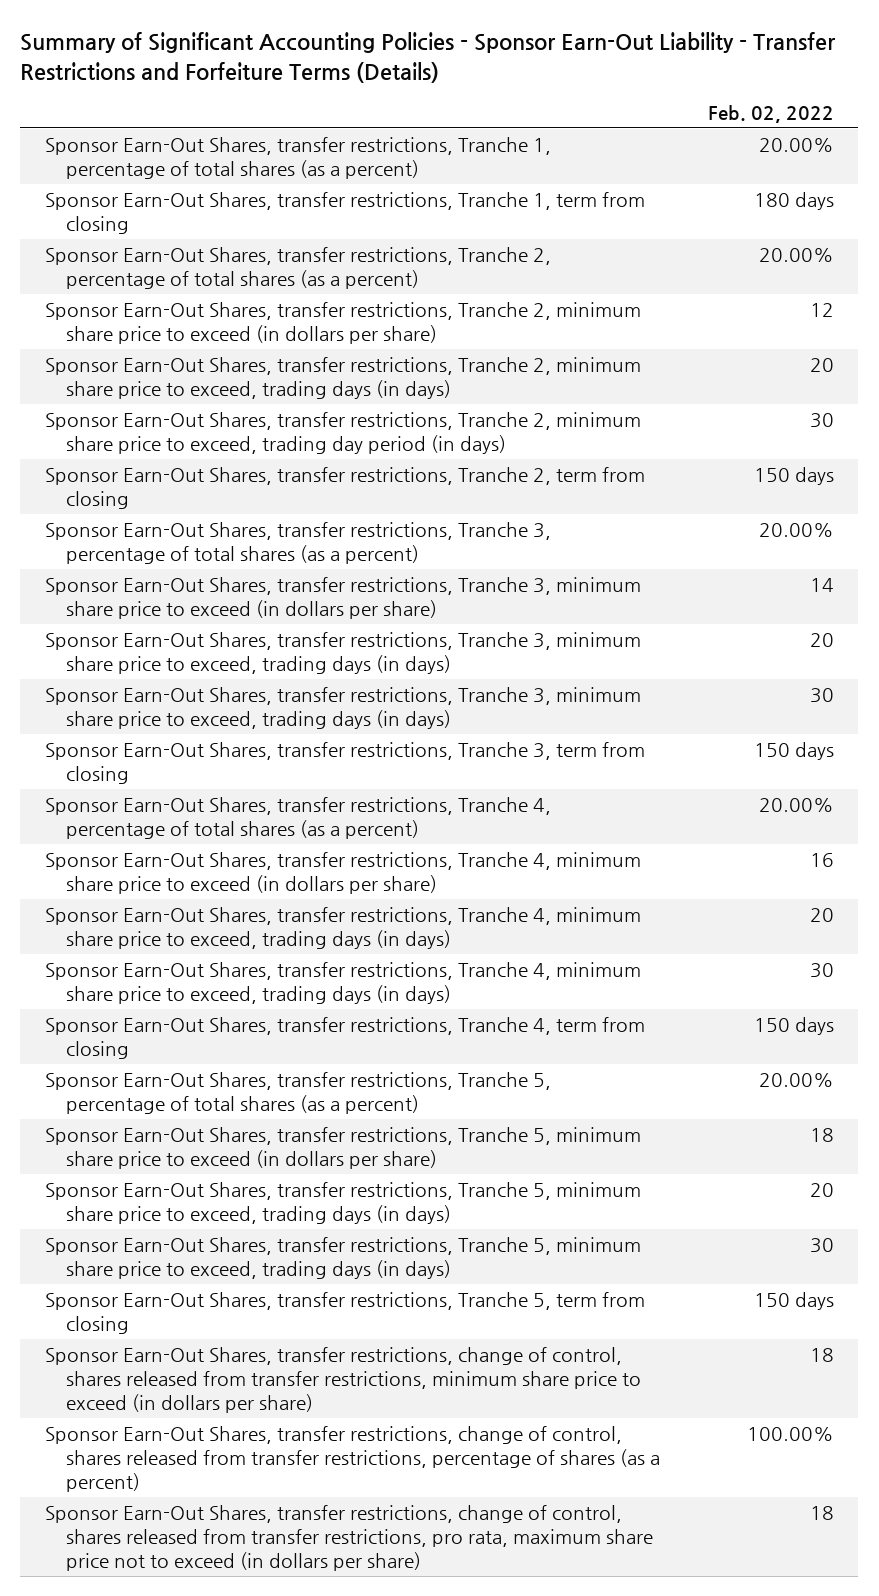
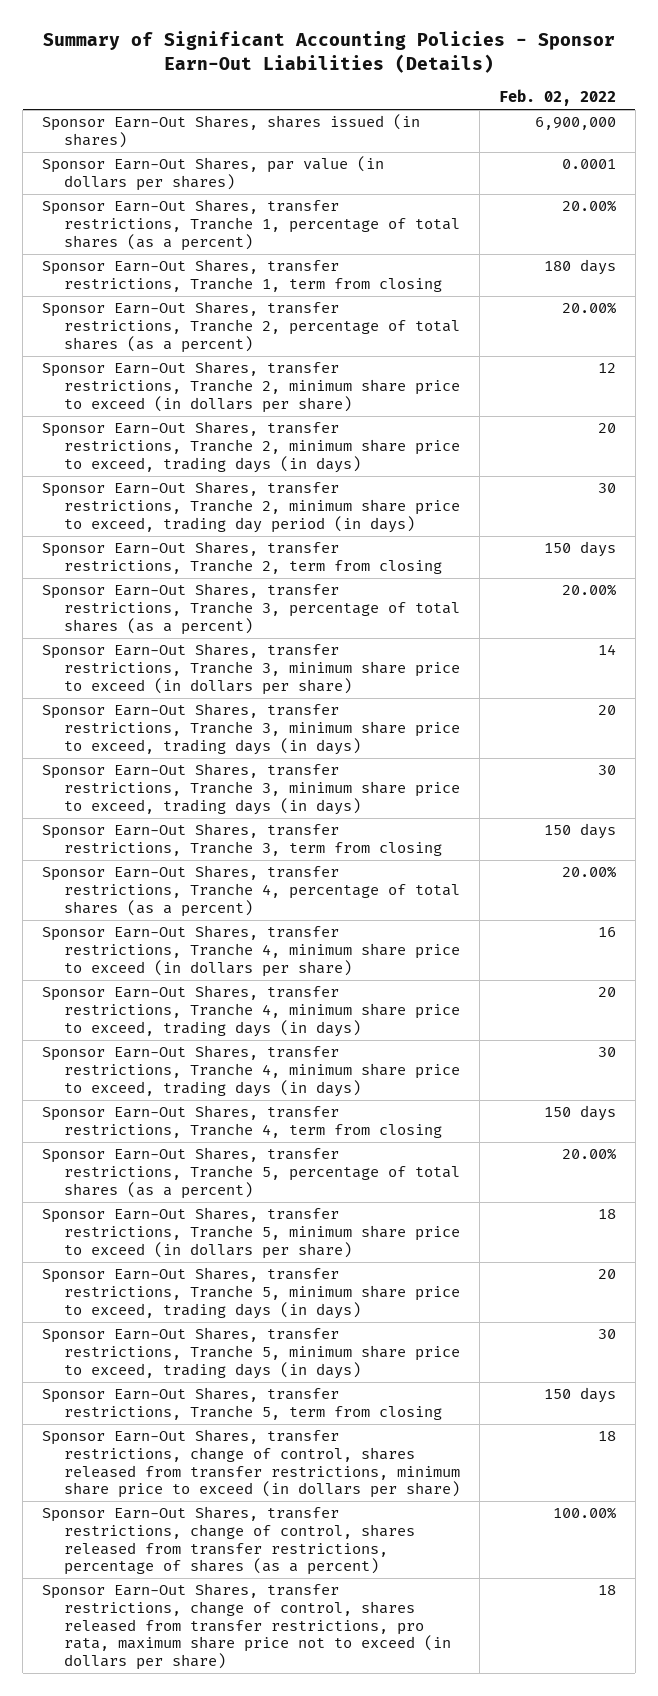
[20,32,837,83] Summary of Significant Accounting Policies - Sponsor Earn-Out Liability - Transfer Restrictions and Forfeiture Terms (Details) -> [43,31,616,73] Summary of Significant Accounting Policies - Sponsor Earn-Out Liabilities (Details)
none -> [42,114,421,149] Sponsor Earn-Out Shares, shares issued (in shares)
none -> [42,156,385,192] Sponsor Earn-Out Shares, par value (in dollars per shares)

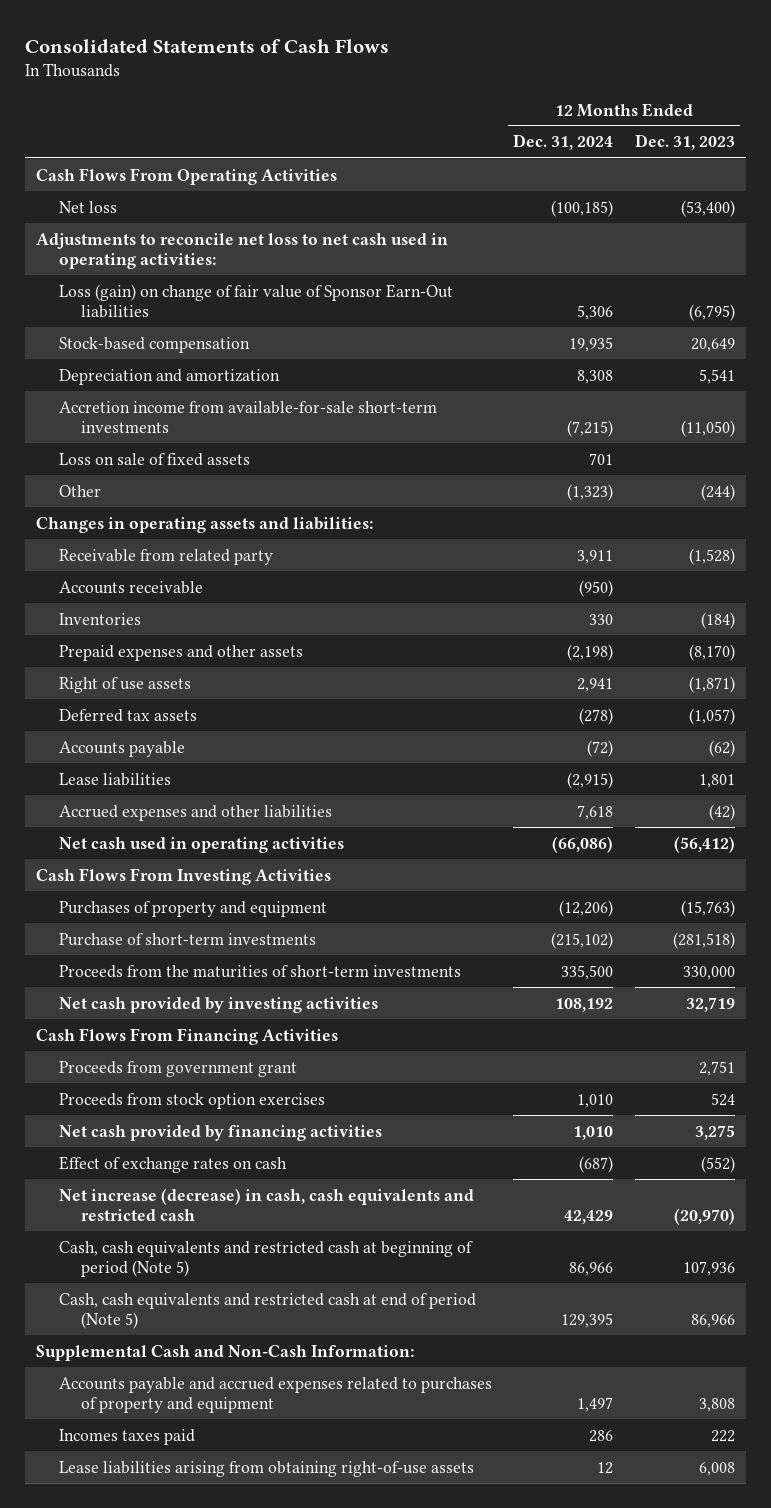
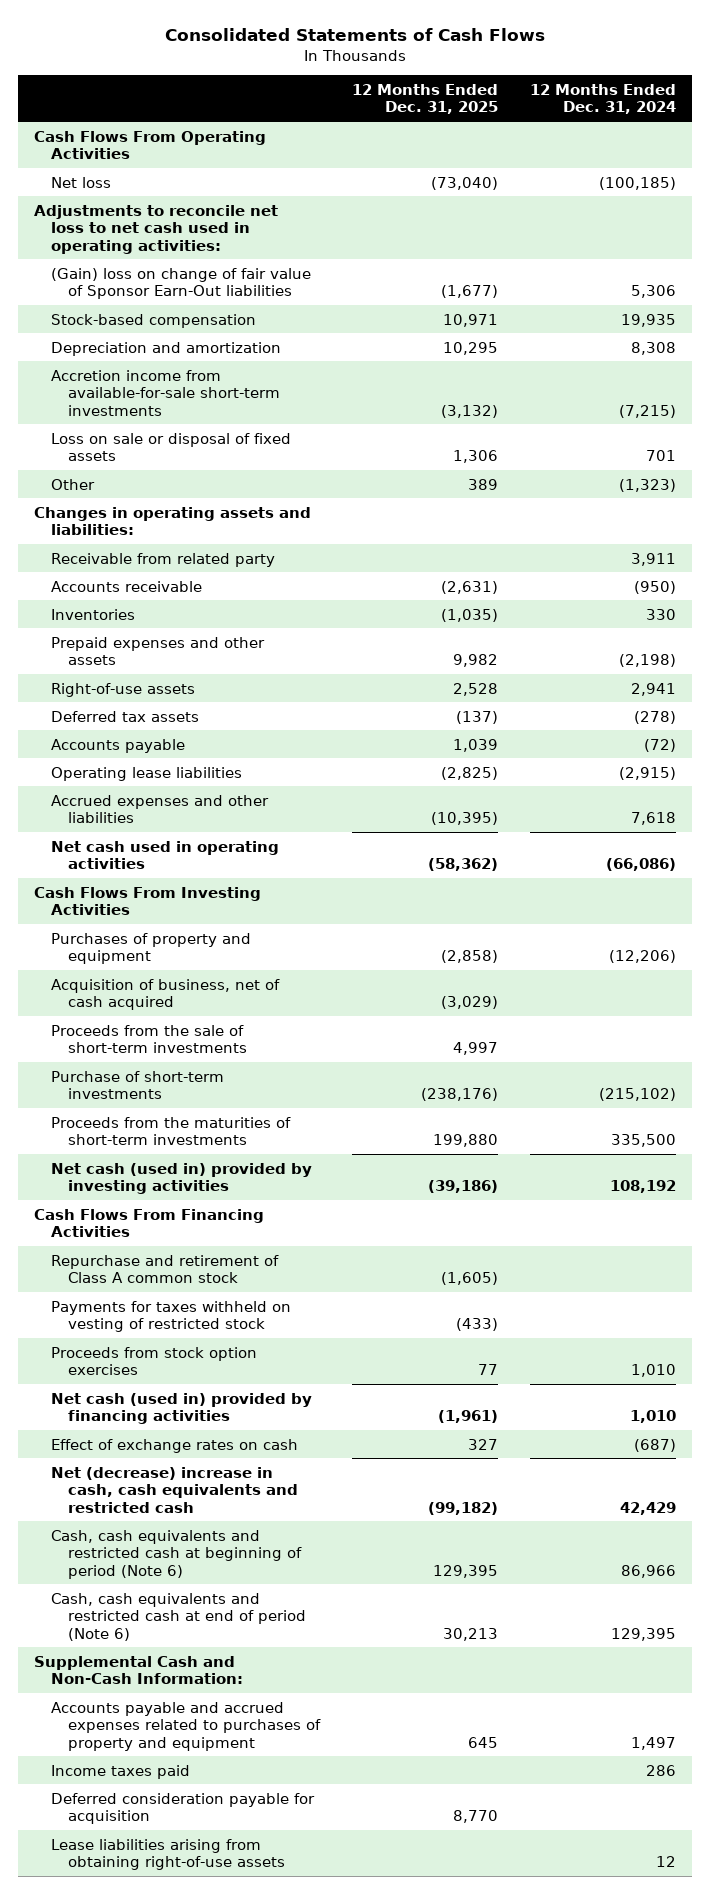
[634,134,735,151] Dec. 31, 2023 -> none
none -> [352,83,499,115] 12 Months Ended Dec. 31, 2025
[58,283,453,319] Loss (gain) on change of fair value of Sponsor Earn-Out liabilities -> [51,267,312,300] (Gain) loss on change of fair value of Sponsor Earn-Out liabilities
[58,452,250,466] Loss on sale of fixed assets -> [51,432,292,462] Loss on sale or disposal of fixed assets
[58,676,191,693] Right of use assets -> [51,682,196,697] Right-of-use assets
[58,772,171,786] Lease liabilities -> [51,766,243,781] Operating lease liabilities
none -> [51,978,281,1011] Acquisition of business, net of cash acquired
none -> [51,1024,248,1054] Proceeds from the sale of short-term investments
[58,996,378,1013] Net cash provided by investing activities -> [51,1162,313,1195] Net cash (used in) provided by investing activities
[58,1060,297,1077] Proceeds from government grant -> none
none -> [51,1254,280,1284] Repurchase and retirement of Class A common stock
none -> [51,1300,292,1333] Payments for taxes withheld on vesting of restricted stock
[58,1124,382,1141] Net cash provided by financing activities -> [51,1392,313,1425] Net cash (used in) provided by financing activities
[58,1187,474,1222] Net increase (decrease) in cash, cash equivalents and restricted cash -> [51,1466,299,1513] Net (decrease) increase in cash, cash equivalents and restricted cash
[58,1240,473,1278] Cash, cash equivalents and restricted cash at beginning of period (Note 5) -> [51,1529,303,1579] Cash, cash equivalents and restricted cash at beginning of period (Note 6)
[58,1292,476,1330] Cash, cash equivalents and restricted cash at end of period (Note 5) -> [51,1592,307,1641] Cash, cash equivalents and restricted cash at end of period (Note 6)
[58,1428,195,1445] Incomes taxes paid -> [51,1764,191,1779] Income taxes paid
none -> [51,1792,316,1825] Deferred consideration payable for acquisition

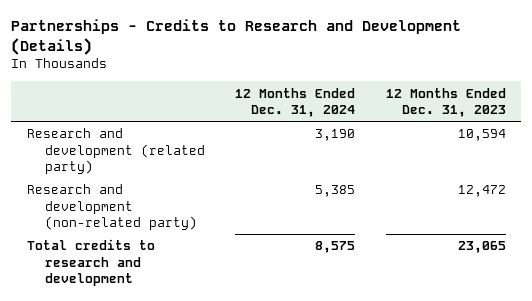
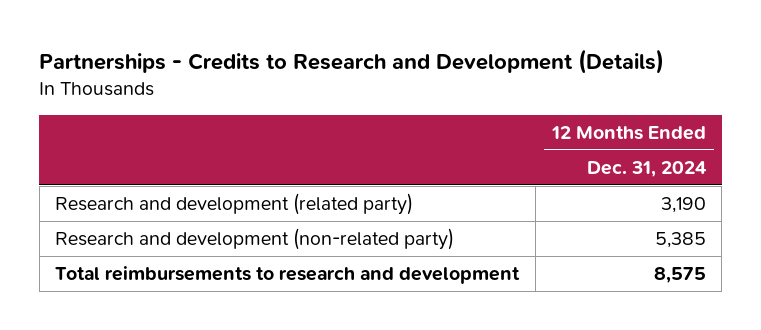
[385,87,506,117] 12 Months Ended Dec. 31, 2023 -> none
[26,239,155,286] Total credits to research and development -> [55,266,521,285] Total reimbursements to research and development

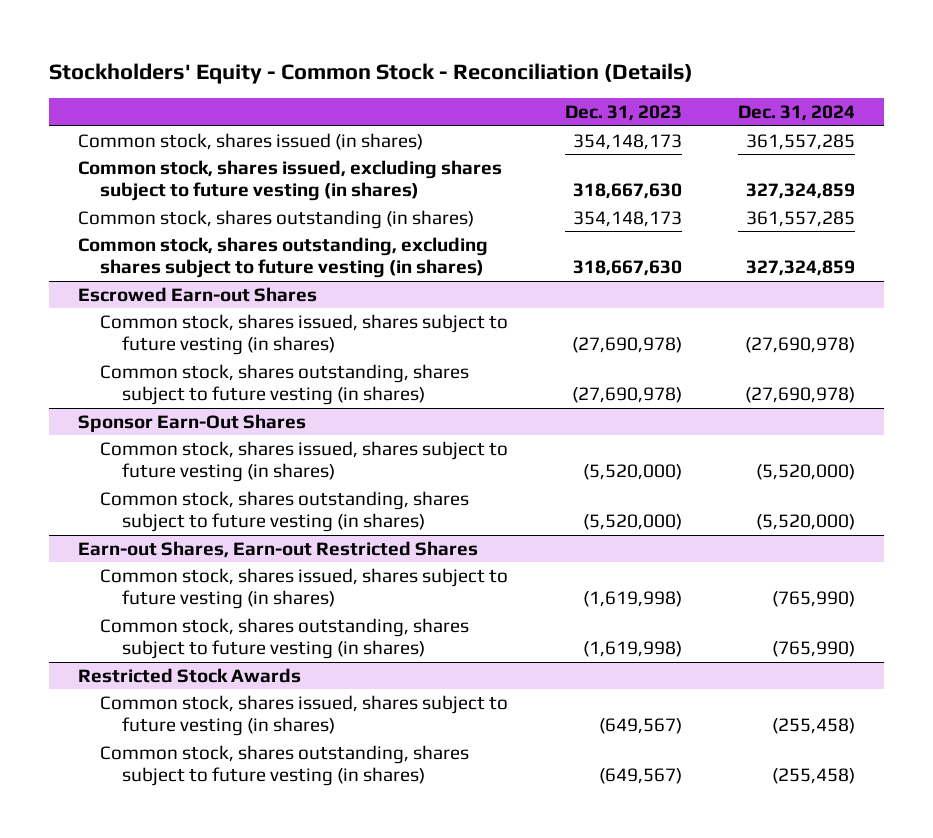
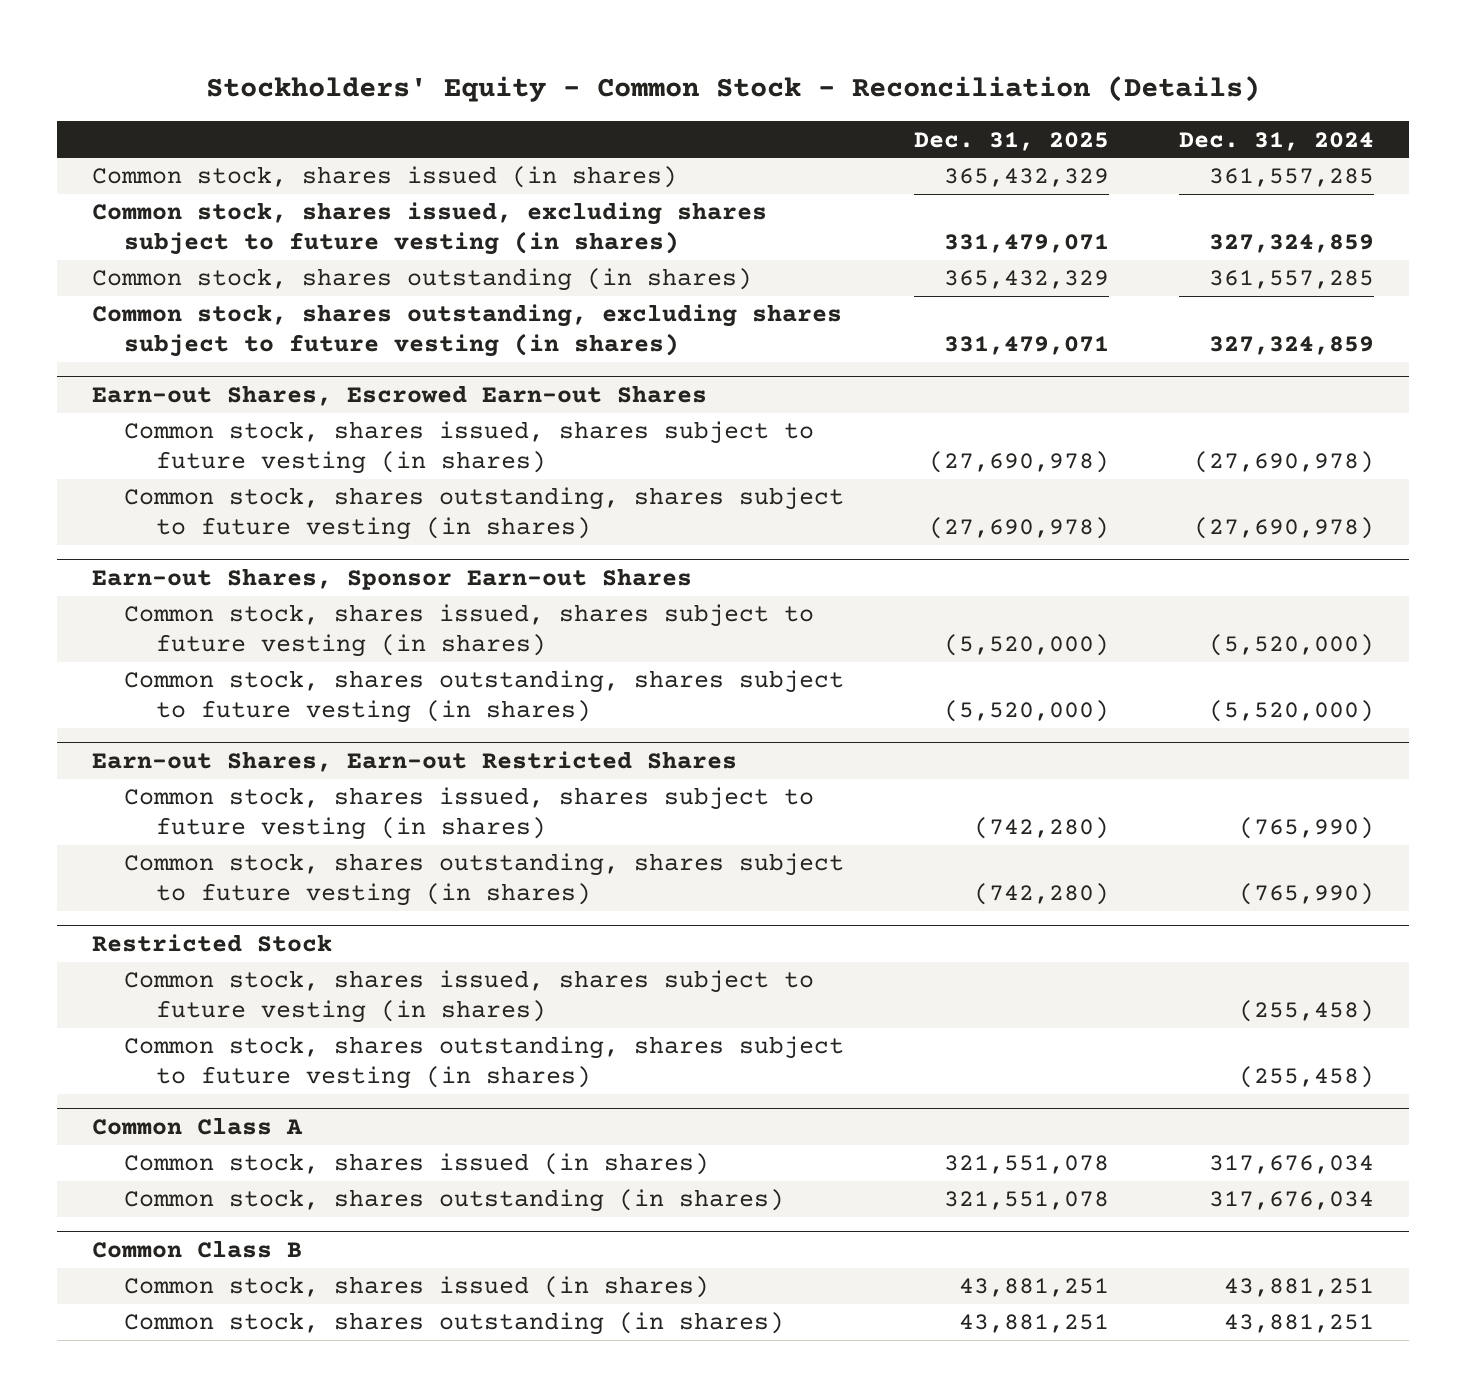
[564,105,682,122] Dec. 31, 2023 -> none
none -> [914,131,1110,151] Dec. 31, 2025
[77,286,317,302] Escrowed Earn-out Shares -> [91,385,707,407] Earn-out Shares, Escrowed Earn-out Shares
[77,413,306,432] Sponsor Earn-Out Shares -> [91,568,692,591] Earn-out Shares, Sponsor Earn-out Shares
[77,667,301,683] Restricted Stock Awards -> [91,934,332,953] Restricted Stock
none -> [91,1117,303,1136] Common Class A
none -> [124,1153,710,1176] Common stock, shares issued (in shares)
none -> [124,1189,785,1213] Common stock, shares outstanding (in shares)
none -> [91,1240,302,1259] Common Class B
none -> [124,1276,710,1299] Common stock, shares issued (in shares)
none -> [124,1312,785,1336] Common stock, shares outstanding (in shares)

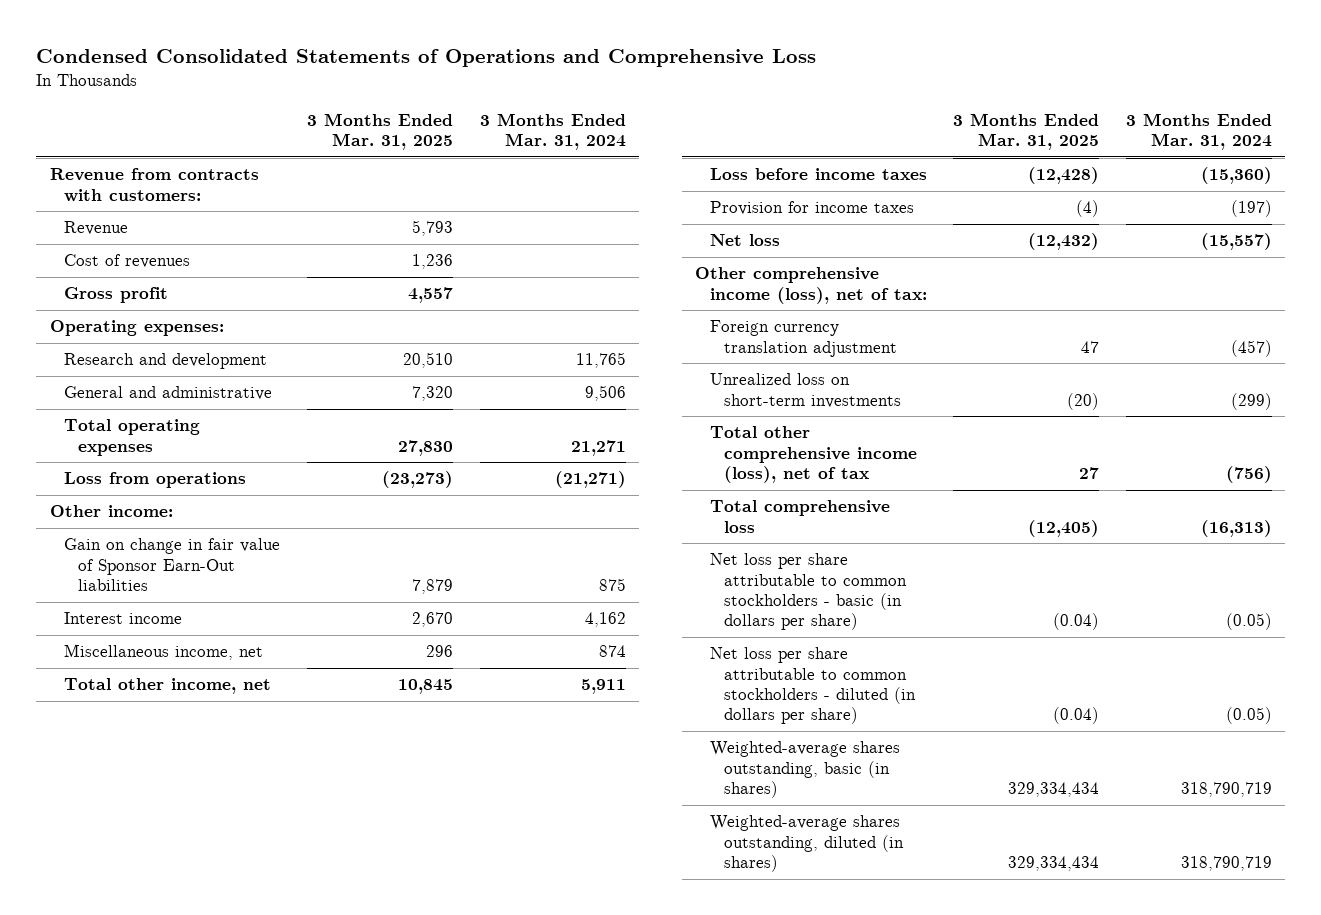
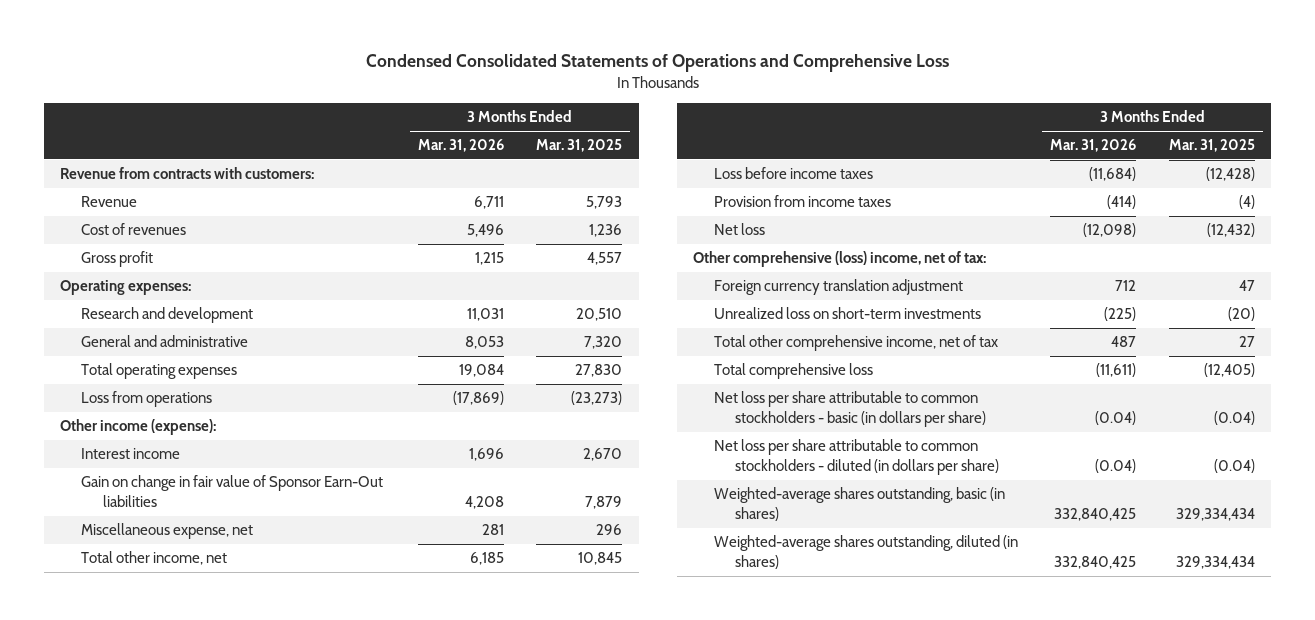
[479,112,626,151] 3 Months Ended Mar. 31, 2024 -> none
none -> [417,139,504,153] Mar. 31, 2026
[49,505,173,518] Other income: -> [60,419,217,436] Other income (expense):
[63,538,280,591] Gain on change in fair value of Sponsor Earn-Out liabilities -> [81,475,384,507] Gain on change in fair value of Sponsor Earn-Out liabilities
[63,644,263,661] Miscellaneous income, net -> [81,523,254,540] Miscellaneous expense, net
[709,201,914,216] Provision for income taxes -> [713,195,891,208] Provision from income taxes
[695,267,927,304] Other comprehensive income (loss), net of tax: -> [692,251,986,268] Other comprehensive (loss) income, net of tax:
[709,426,917,483] Total other comprehensive income (loss), net of tax -> [713,335,998,352] Total other comprehensive income, net of tax

